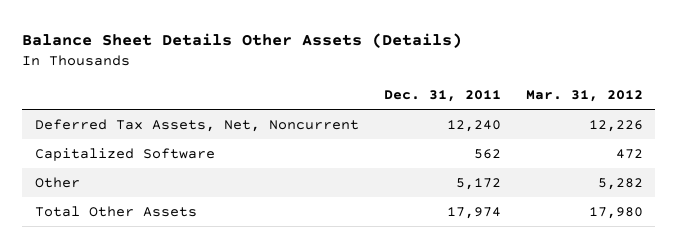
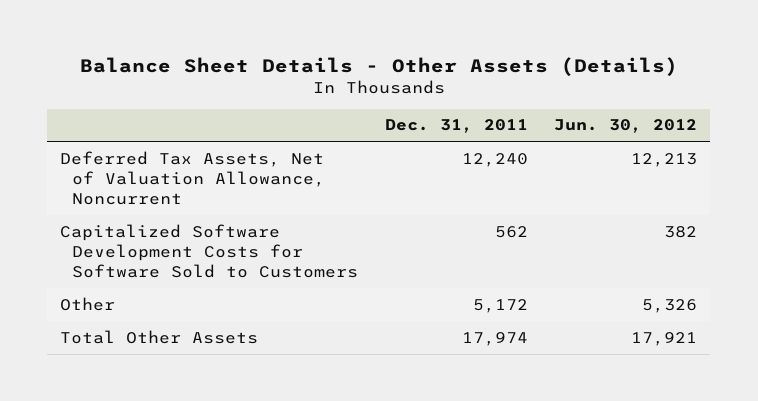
[22,33,463,49] Balance Sheet Details Other Assets (Details) -> [79,56,678,76] Balance Sheet Details - Other Assets (Details)
[525,89,643,102] Mar. 31, 2012 -> none
none -> [554,119,698,134] Jun. 30, 2012
[34,118,359,132] Deferred Tax Assets, Net, Noncurrent -> [60,150,326,206] Deferred Tax Assets, Net of Valuation Allowance, Noncurrent
[34,147,215,161] Capitalized Software -> [60,223,359,279] Capitalized Software Development Costs for Software Sold to Customers

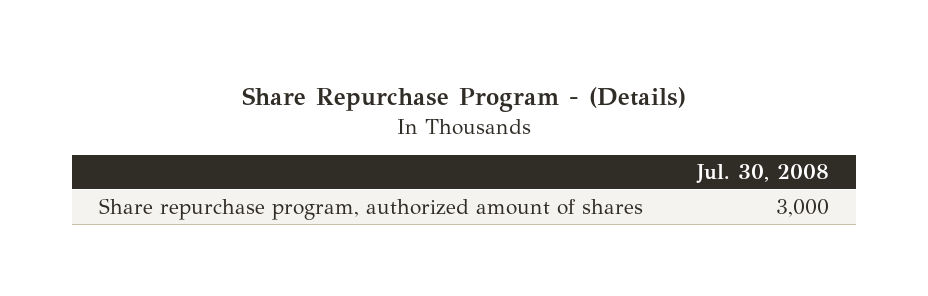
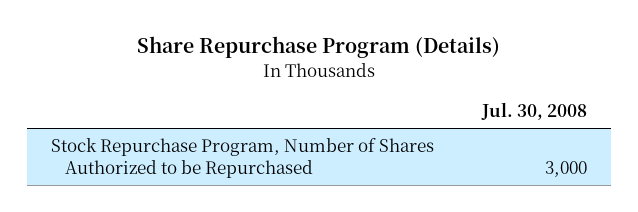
[241,87,686,113] Share Repurchase Program - (Details) -> [137,36,501,59] Share Repurchase Program (Details)
[99,198,644,221] Share repurchase program, authorized amount of shares -> [50,138,434,179] Stock Repurchase Program, Number of Shares Authorized to be Repurchased

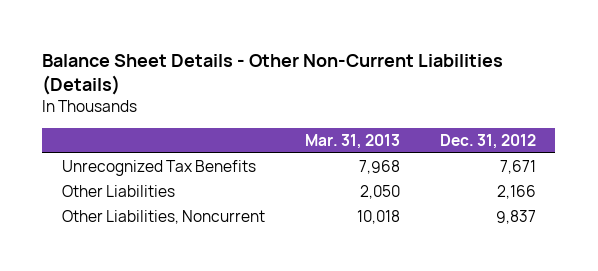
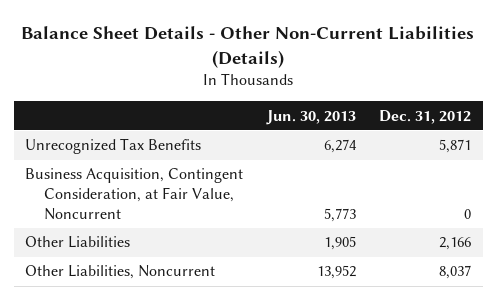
[304,134,400,150] Mar. 31, 2013 -> none
none -> [265,109,356,125] Jun. 30, 2013
[499,160,536,175] 7,671 -> [439,139,472,154] 5,871
none -> [25,168,244,220] Business Acquisition, Contingent Consideration, at Fair Value, Noncurrent
[495,210,536,225] 9,837 -> [439,265,472,280] 8,037

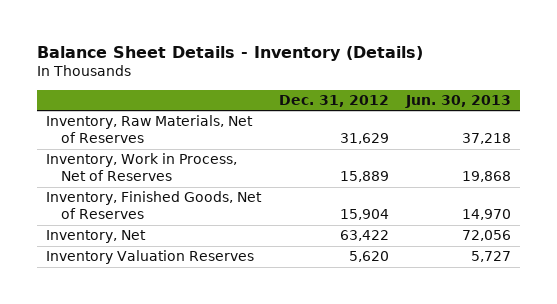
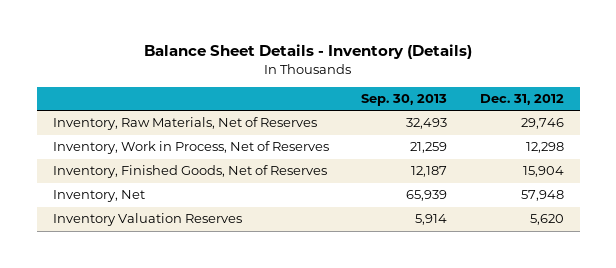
[405,94,512,108] Jun. 30, 2013 -> none
none -> [361,93,448,106] Sep. 30, 2013
[339,133,389,145] 31,629 -> [520,118,564,130] 29,746
[339,171,389,183] 15,889 -> [525,142,564,154] 12,298
[339,230,389,242] 63,422 -> [520,190,564,202] 57,948

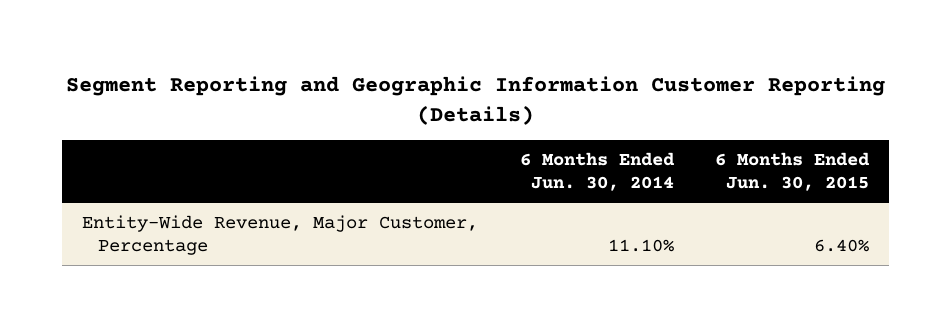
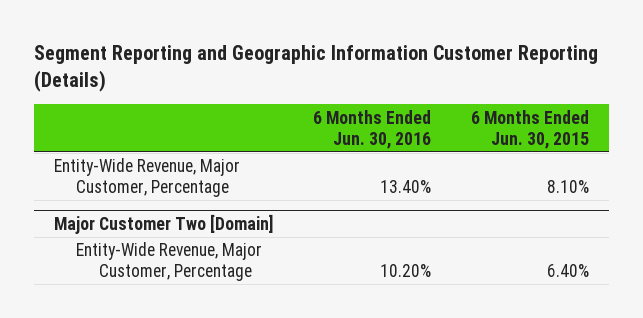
[519,151,675,192] 6 Months Ended Jun. 30, 2014 -> none
none -> [312,109,431,149] 6 Months Ended Jun. 30, 2016
none -> [53,158,240,198] Entity-Wide Revenue, Major Customer, Percentage
none -> [53,213,273,234] Major Customer Two [Domain]

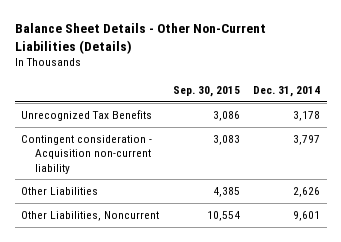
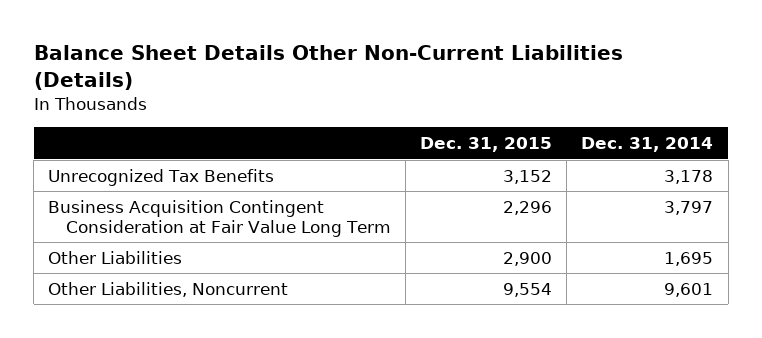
[14,22,266,54] Balance Sheet Details - Other Non-Current Liabilities (Details) -> [33,45,623,91] Balance Sheet Details Other Non-Current Liabilities (Details)
[172,85,240,97] Sep. 30, 2015 -> none
none -> [420,137,553,153] Dec. 31, 2015
[21,134,153,174] Contingent consideration - Acquisition non-current liability -> [48,199,391,238] Business Acquisition Contingent Consideration at Fair Value Long Term
[293,186,321,197] 2,626 -> [664,251,714,266] 1,695

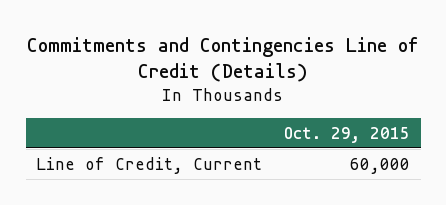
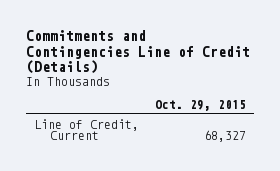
[349,157,410,174] 60,000 -> [204,130,247,143] 68,327

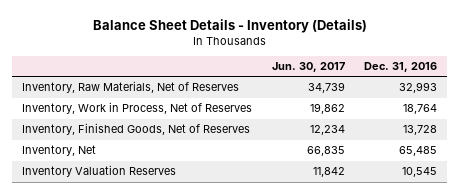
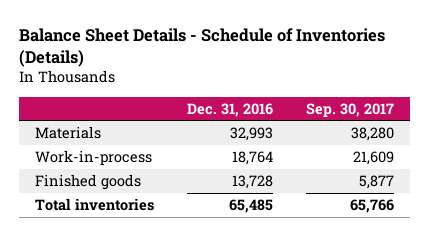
[92,18,367,33] Balance Sheet Details - Inventory (Details) -> [18,28,385,68] Balance Sheet Details - Schedule of Inventories (Details)
[271,62,345,73] Jun. 30, 2017 -> none
none -> [305,102,394,117] Sep. 30, 2017
[22,165,177,178] Inventory Valuation Reserves -> none
[22,81,240,94] Inventory, Raw Materials, Net of Reserves -> [35,125,102,139] Materials
[22,102,253,115] Inventory, Work in Process, Net of Reserves -> [35,149,153,165] Work-in-process
[22,123,251,136] Inventory, Finished Goods, Net of Reserves -> [35,173,142,190] Finished goods
[22,145,97,157] Inventory, Net -> [35,197,155,211] Total inventories

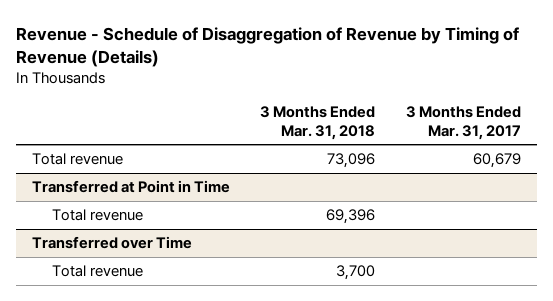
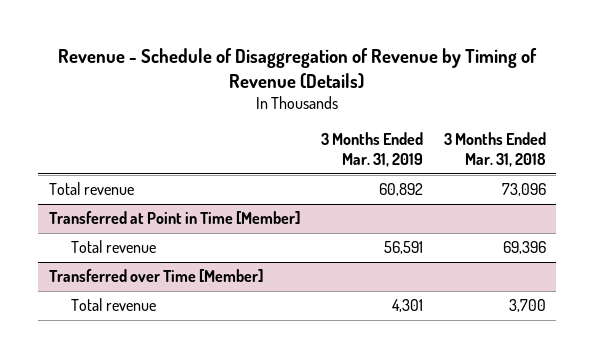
[406,106,522,140] 3 Months Ended Mar. 31, 2017 -> none
none -> [320,132,423,168] 3 Months Ended Mar. 31, 2019
[31,180,230,194] Transferred at Point in Time -> [48,211,300,225] Transferred at Point in Time [Member]
[31,236,192,250] Transferred over Time -> [48,269,263,283] Transferred over Time [Member]

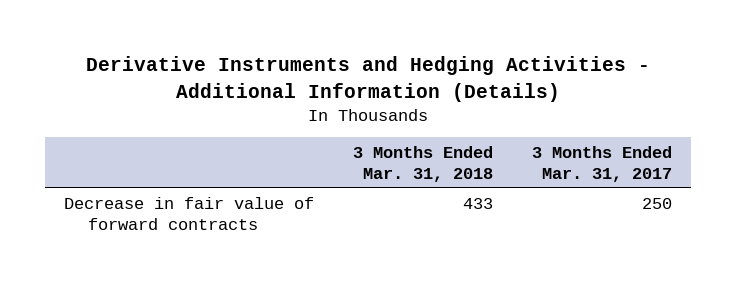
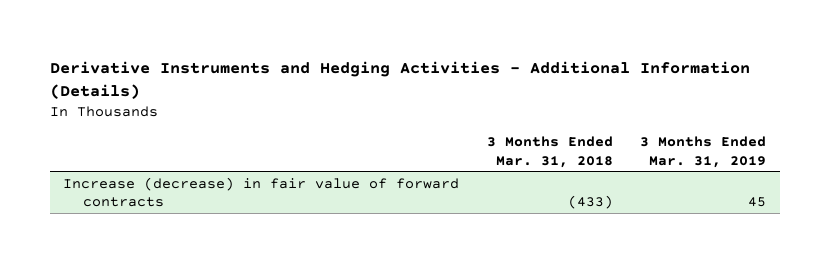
[532,145,673,182] 3 Months Ended Mar. 31, 2017 -> none
none -> [640,136,767,168] 3 Months Ended Mar. 31, 2019
[64,197,315,231] Decrease in fair value of forward contracts -> [63,176,460,208] Increase (decrease) in fair value of forward contracts
[463,198,494,210] 433 -> [567,195,613,210] (433)

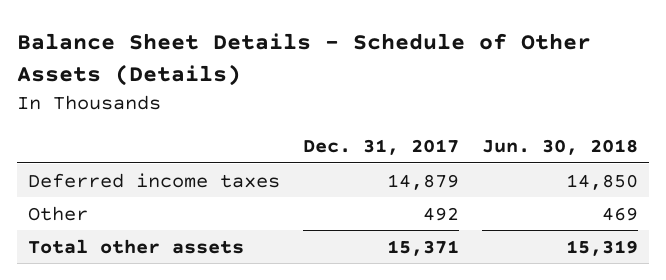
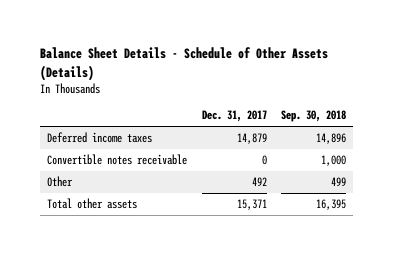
[481,139,638,156] Jun. 30, 2018 -> none
none -> [281,110,347,123] Sep. 30, 2018
none -> [47,153,188,165] Convertible notes receivable

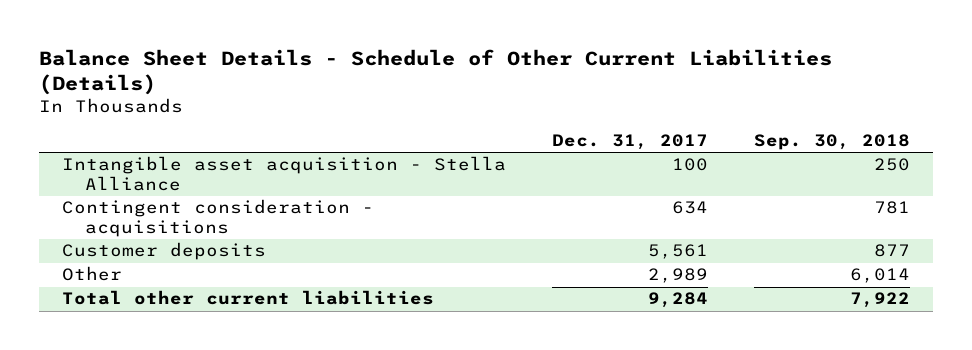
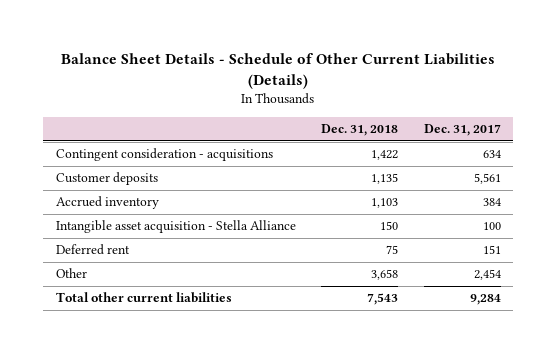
[753,134,910,151] Sep. 30, 2018 -> none
none -> [321,123,399,136] Dec. 31, 2018
none -> [55,196,159,210] Accrued inventory
[62,156,507,191] Intangible asset acquisition - Stella Alliance -> [55,220,296,234] Intangible asset acquisition - Stella Alliance
none -> [55,244,130,256] Deferred rent
[647,268,708,284] 2,989 -> [473,269,501,281] 2,454

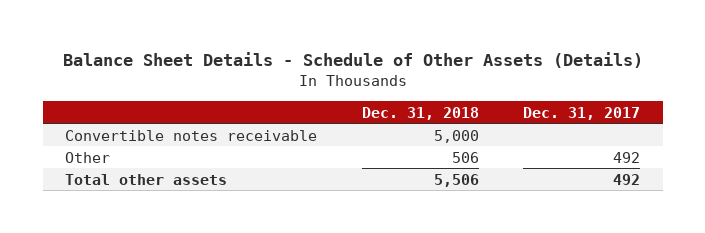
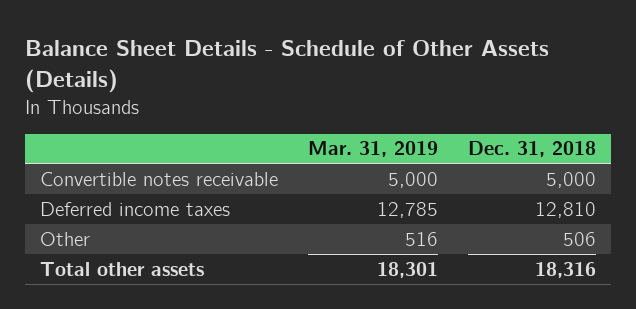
[523,106,641,120] Dec. 31, 2017 -> none
none -> [307,141,438,158] Mar. 31, 2019
none -> [39,201,230,216] Deferred income taxes
[433,173,479,187] 5,506 -> [534,261,596,278] 18,316

